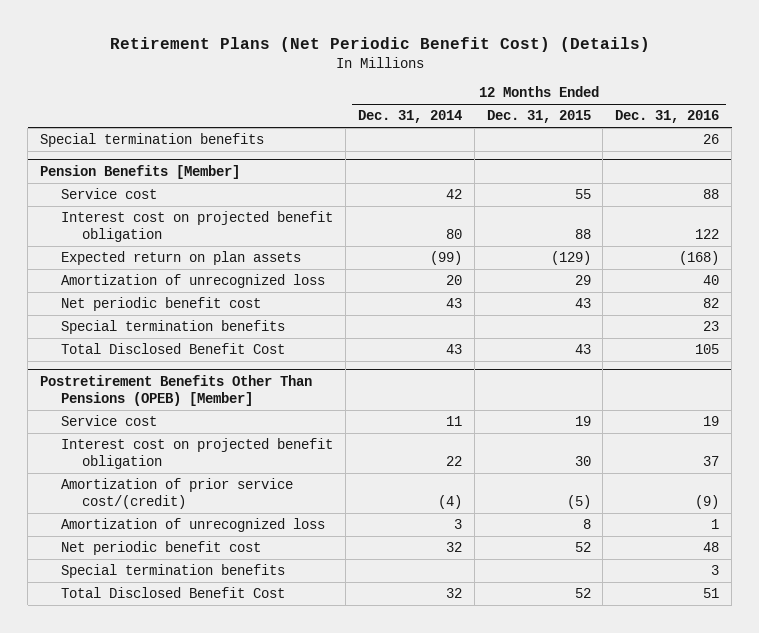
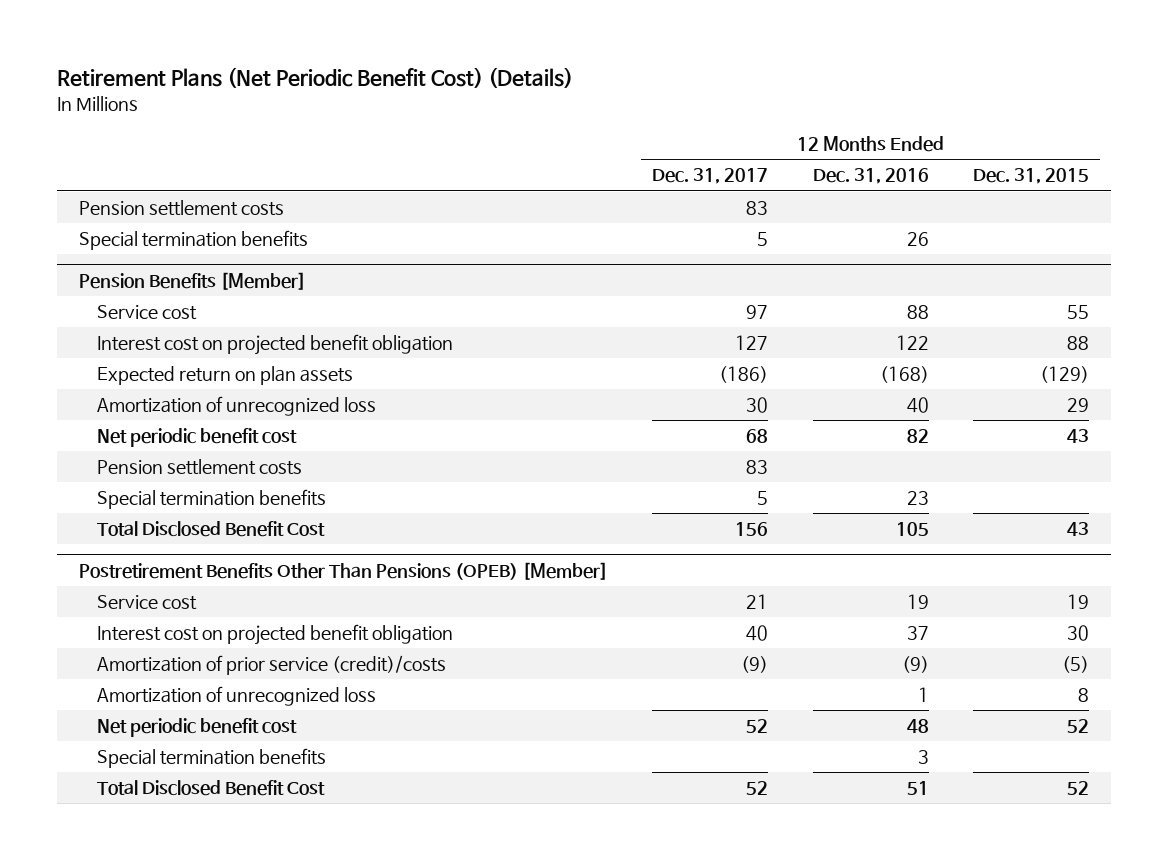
[357,110,462,124] Dec. 31, 2014 -> none
none -> [652,168,769,185] Dec. 31, 2017
none -> [79,200,285,217] Pension settlement costs
none -> [97,459,303,476] Pension settlement costs
[61,478,294,510] Amortization of prior service cost/(credit) -> [97,655,447,676] Amortization of prior service (credit)/costs

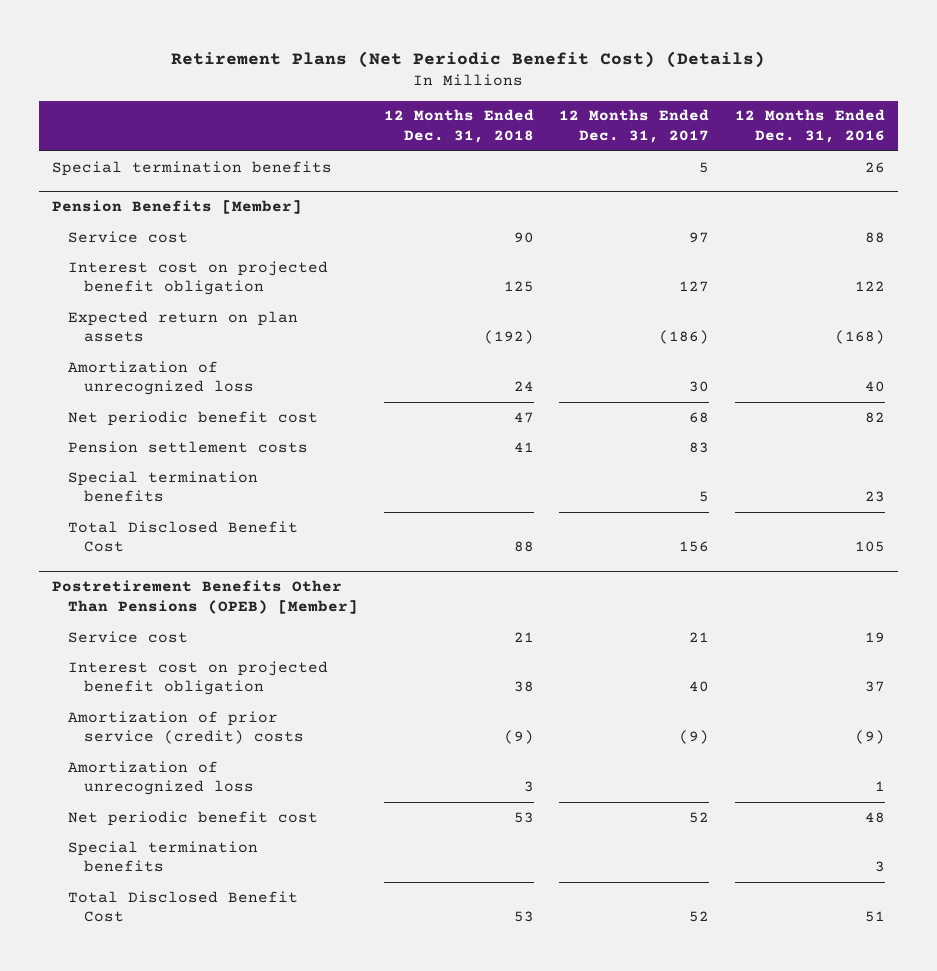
[972,168,1089,185] Dec. 31, 2015 -> none
none -> [383,109,534,144] 12 Months Ended Dec. 31, 2018
[79,200,285,217] Pension settlement costs -> none
[97,655,447,676] Amortization of prior service (credit)/costs -> [68,710,305,745] Amortization of prior service (credit) costs

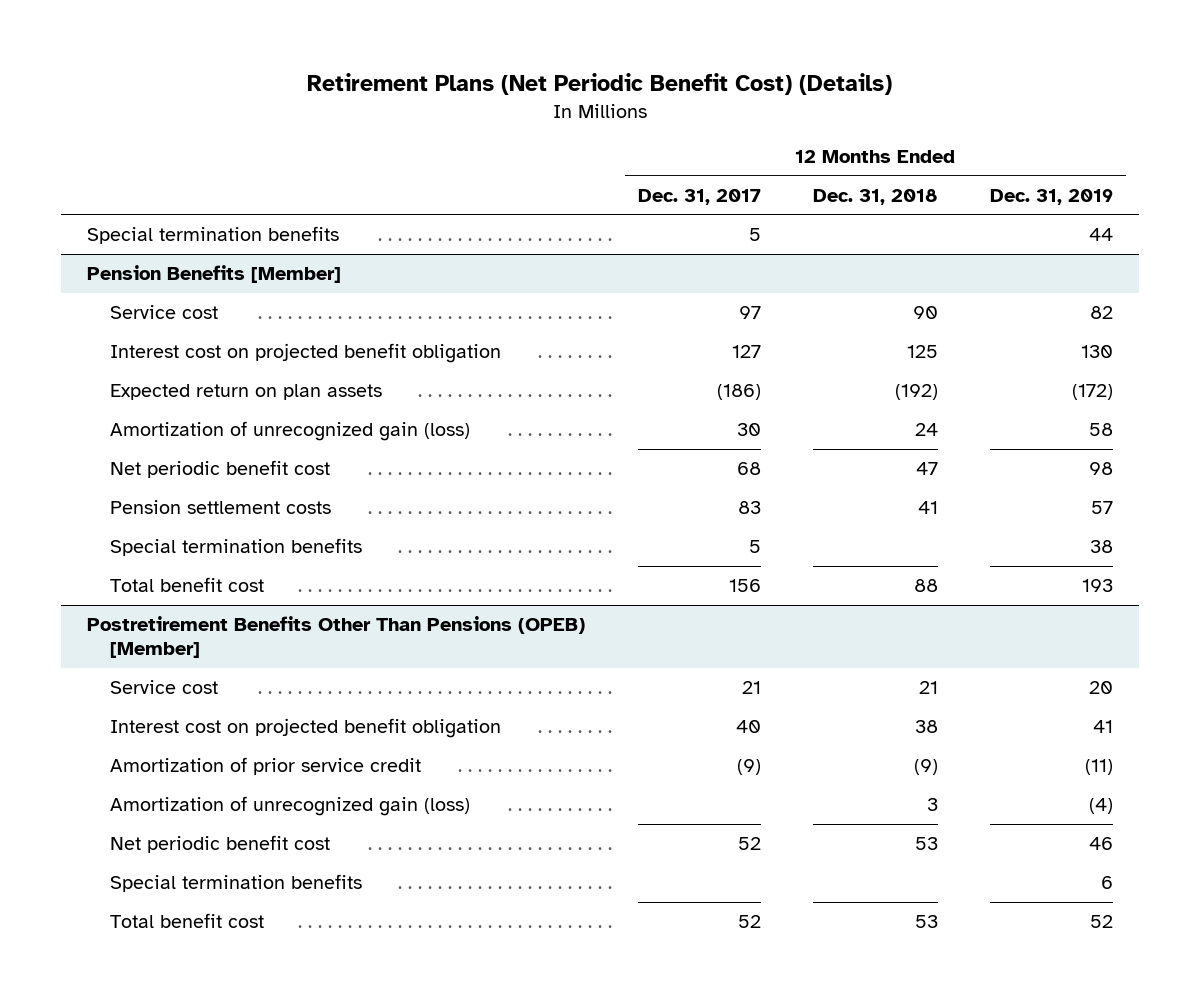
[734,109,885,144] 12 Months Ended Dec. 31, 2016 -> none
none -> [989,188,1113,205] Dec. 31, 2019
[68,360,255,396] Amortization of unrecognized loss -> [109,420,470,441] Amortization of unrecognized gain (loss)
[68,520,299,553] Total Disclosed Benefit Cost -> [109,576,264,592] Total benefit cost
[68,710,305,745] Amortization of prior service (credit) costs -> [109,756,421,775] Amortization of prior service credit
[68,760,255,796] Amortization of unrecognized loss -> [109,795,470,816] Amortization of unrecognized gain (loss)
[68,890,299,923] Total Disclosed Benefit Cost -> [109,912,264,928] Total benefit cost

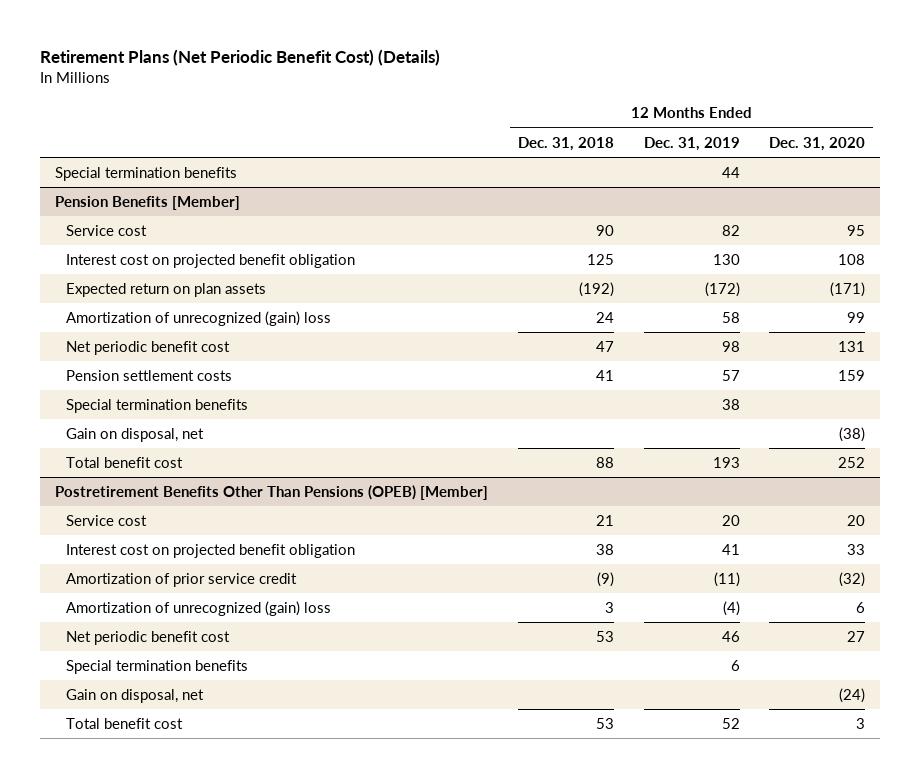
[637,188,761,205] Dec. 31, 2017 -> none
none -> [769,136,866,151] Dec. 31, 2020
[109,420,470,441] Amortization of unrecognized gain (loss) -> [66,311,332,327] Amortization of unrecognized (gain) loss
none -> [66,428,205,443] Gain on disposal, net
[109,795,470,816] Amortization of unrecognized gain (loss) -> [66,601,332,617] Amortization of unrecognized (gain) loss
none -> [66,689,205,704] Gain on disposal, net

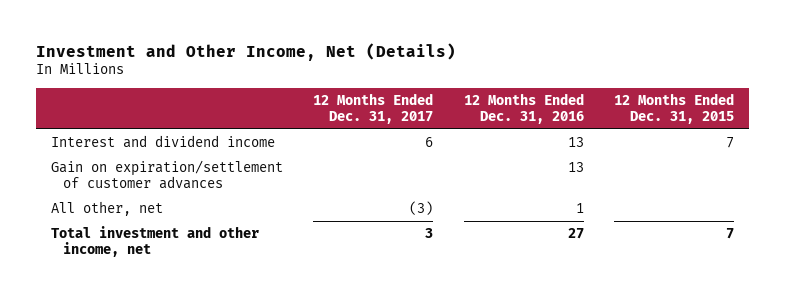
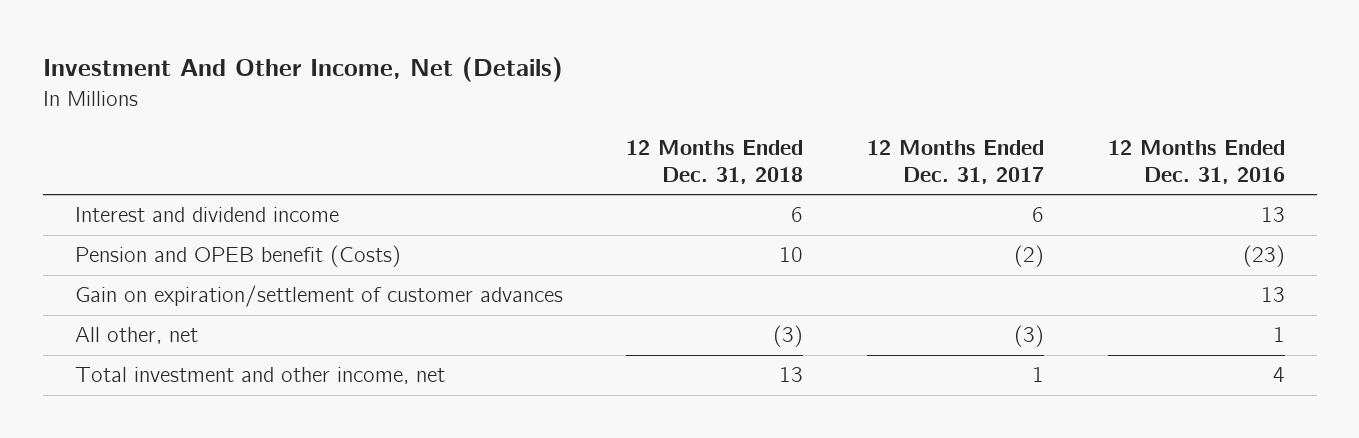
[35,42,456,61] Investment and Other Income, Net (Details) -> [42,57,563,83] Investment And Other Income, Net (Details)
[614,92,735,125] 12 Months Ended Dec. 31, 2015 -> none
none -> [626,139,804,184] 12 Months Ended Dec. 31, 2018
none -> [74,245,401,268] Pension and OPEB benefit (Costs)
[425,228,434,239] 3 -> [1032,367,1045,383] 1
[567,228,584,240] 27 -> [1272,367,1285,383] 4

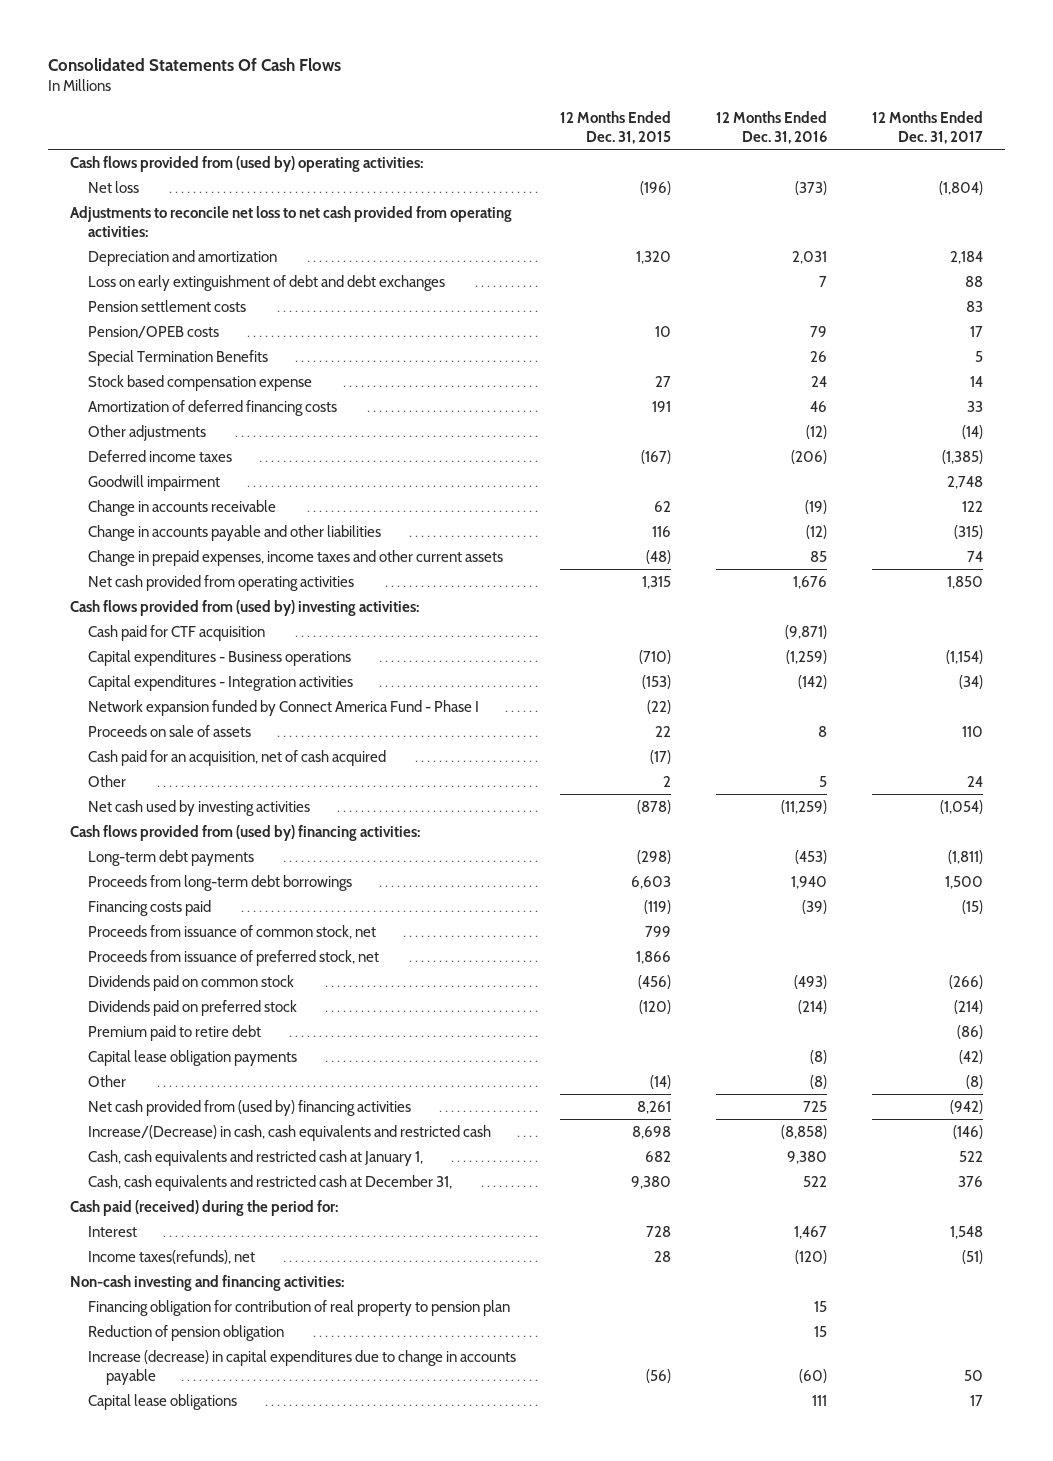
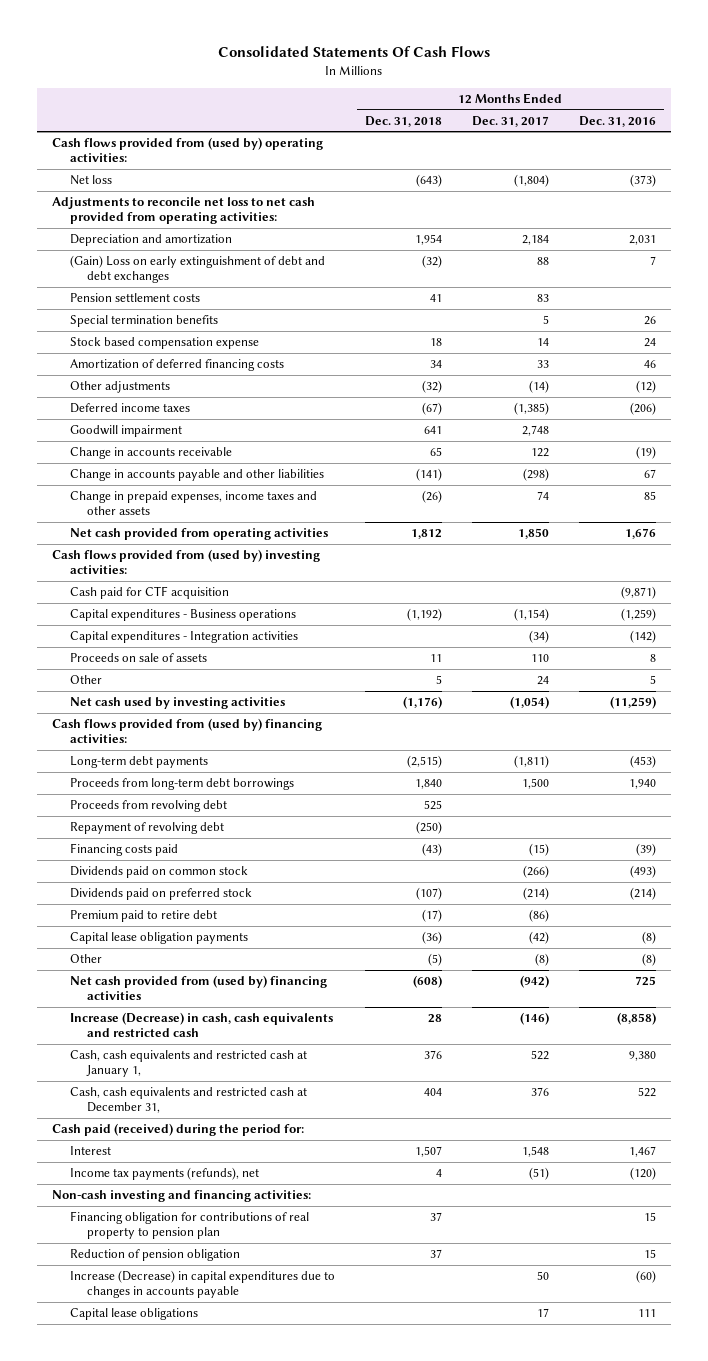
[560,111,672,145] 12 Months Ended Dec. 31, 2015 -> none
none -> [364,115,442,127] Dec. 31, 2018
[87,274,445,291] Loss on early extinguishment of debt and debt exchanges -> [69,255,325,284] (Gain) Loss on early extinguishment of debt and debt exchanges
[87,325,219,338] Pension/OPEB costs -> none
[87,349,268,366] Special Termination Benefits -> [69,315,218,328] Special termination benefits
[806,524,828,539] (12) -> [643,469,656,479] 67
[953,524,983,539] (315) -> [522,468,549,482] (298)
[87,549,503,566] Change in prepaid expenses, income taxes and other current assets -> [69,491,317,516] Change in prepaid expenses, income taxes and other assets
[87,699,479,716] Network expansion funded by Connect America Fund - Phase I -> none
[87,749,386,766] Cash paid for an acquisition, net of cash acquired -> none
none -> [69,800,227,813] Proceeds from revolving debt
none -> [69,822,224,835] Repayment of revolving debt
[87,924,376,939] Proceeds from issuance of common stock, net -> none
[87,949,379,966] Proceeds from issuance of preferred stock, net -> none
[87,1124,491,1141] Increase/(Decrease) in cash, cash equivalents and restricted cash -> [69,1012,333,1038] Increase (Decrease) in cash, cash equivalents and restricted cash
[87,1249,255,1264] Income taxes(refunds), net -> [69,1167,259,1181] Income tax payments (refunds), net
[87,1299,510,1316] Financing obligation for contribution of real property to pension plan -> [69,1211,309,1240] Financing obligation for contributions of real property to pension plan
[87,1349,516,1385] Increase (decrease) in capital expenditures due to change in accounts payable -> [69,1270,335,1299] Increase (Decrease) in capital expenditures due to changes in accounts payable

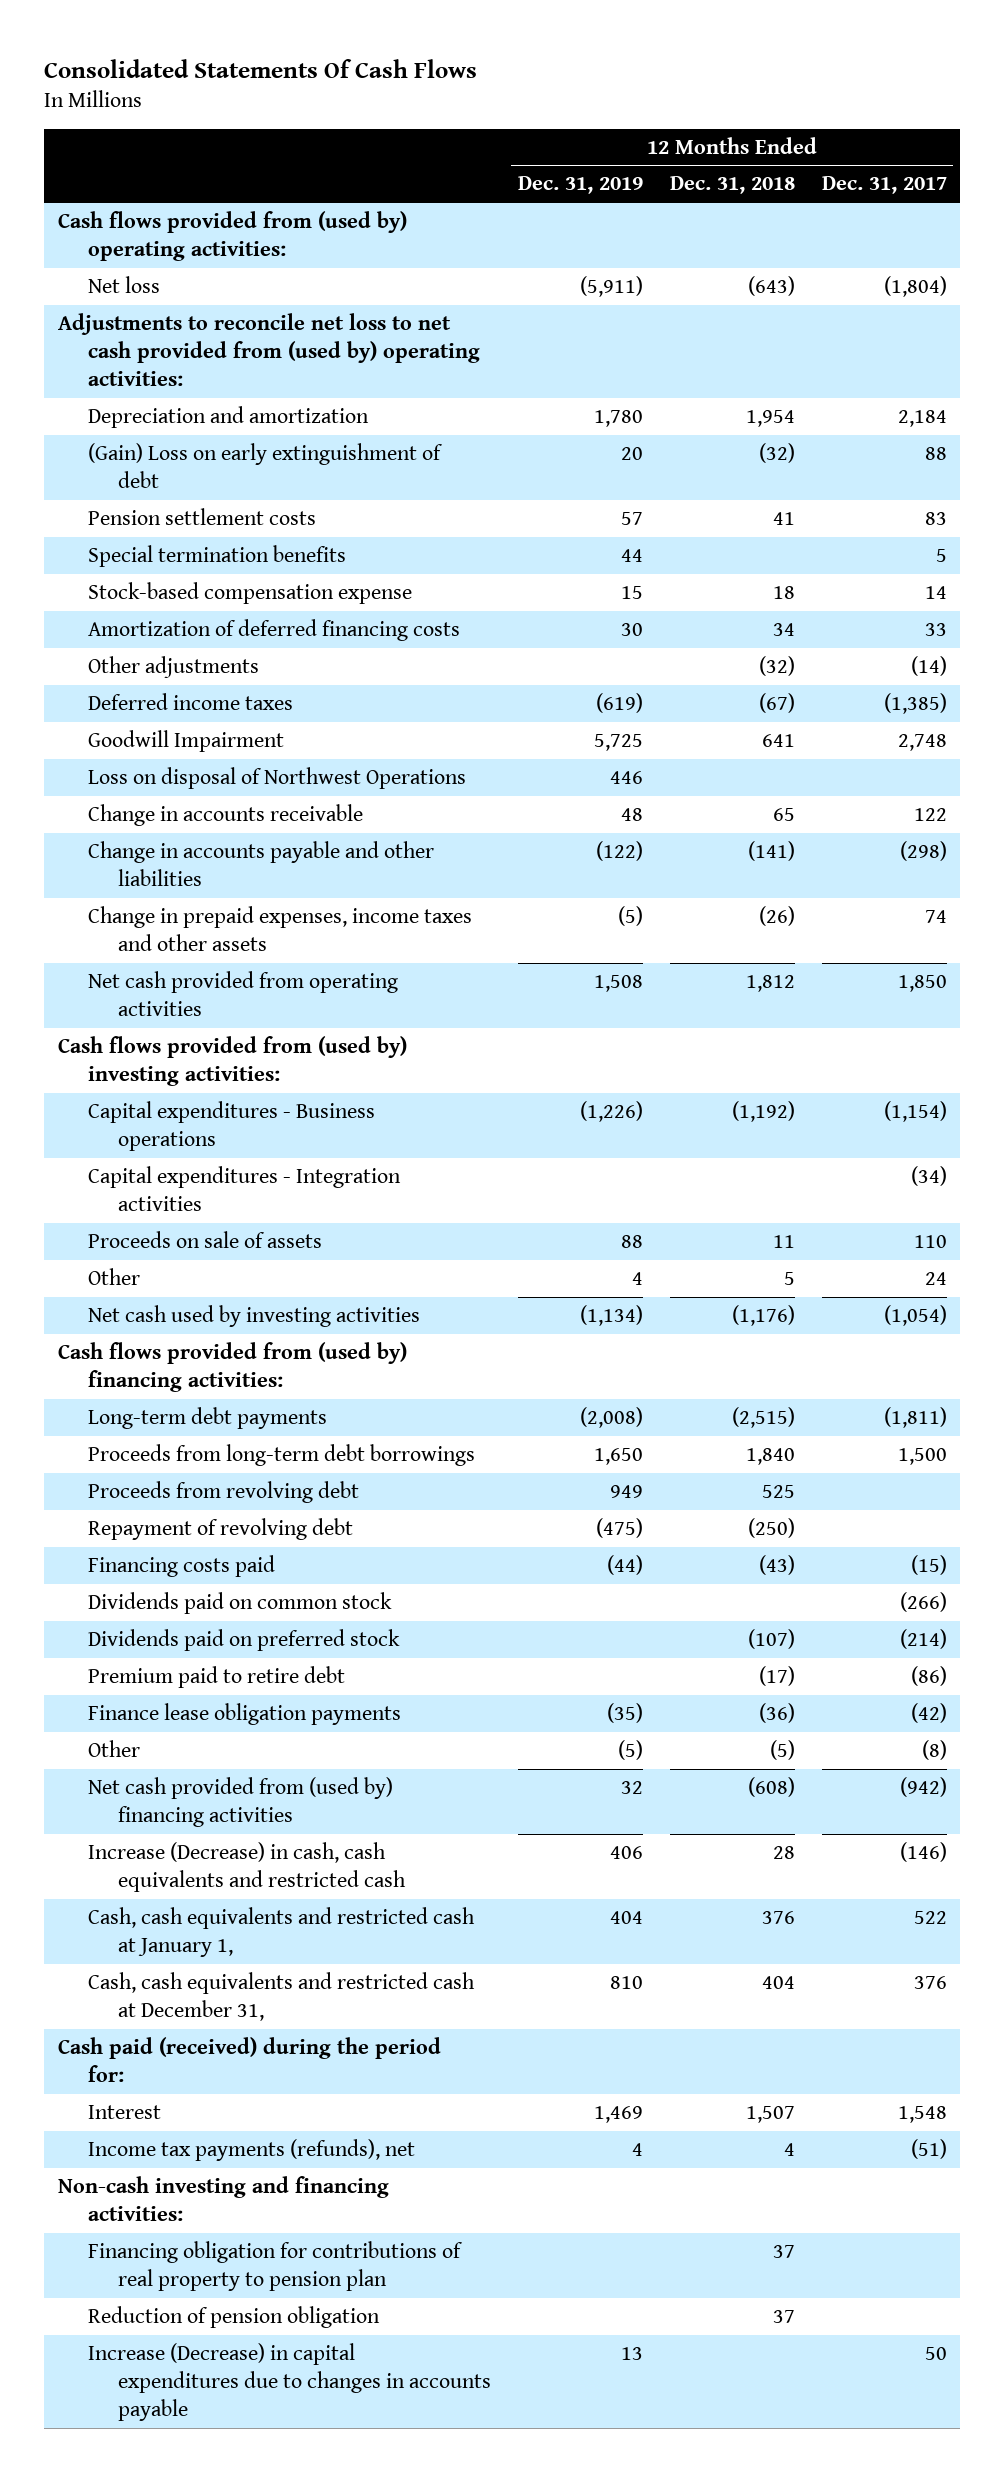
[578,115,656,127] Dec. 31, 2016 -> none
none -> [517,176,643,195] Dec. 31, 2019
[52,197,316,225] Adjustments to reconcile net loss to net cash provided from operating activities: -> [57,313,480,386] Adjustments to reconcile net loss to net cash provided from (used by) operating activities:
[69,255,325,284] (Gain) Loss on early extinguishment of debt and debt exchanges -> [87,443,443,489] (Gain) Loss on early extinguishment of debt
[69,337,259,350] Stock based compensation expense -> [87,582,412,605] Stock-based compensation expense
[69,425,182,438] Goodwill impairment -> [87,730,284,753] Goodwill Impairment
none -> [87,767,466,790] Loss on disposal of Northwest Operations
[69,586,229,600] Cash paid for CTF acquisition -> none
[69,932,248,945] Capital lease obligation payments -> [87,1703,401,1726] Finance lease obligation payments
[69,1308,198,1321] Capital lease obligations -> none

